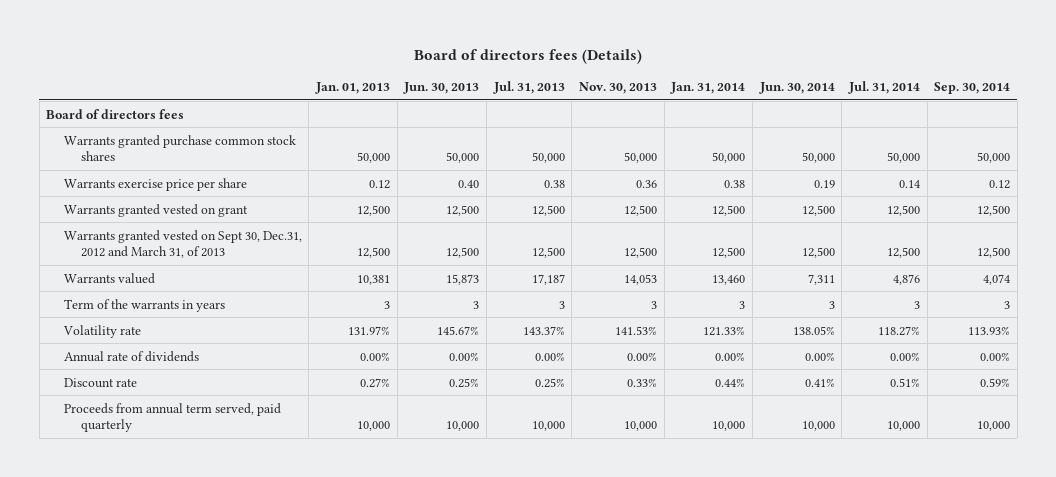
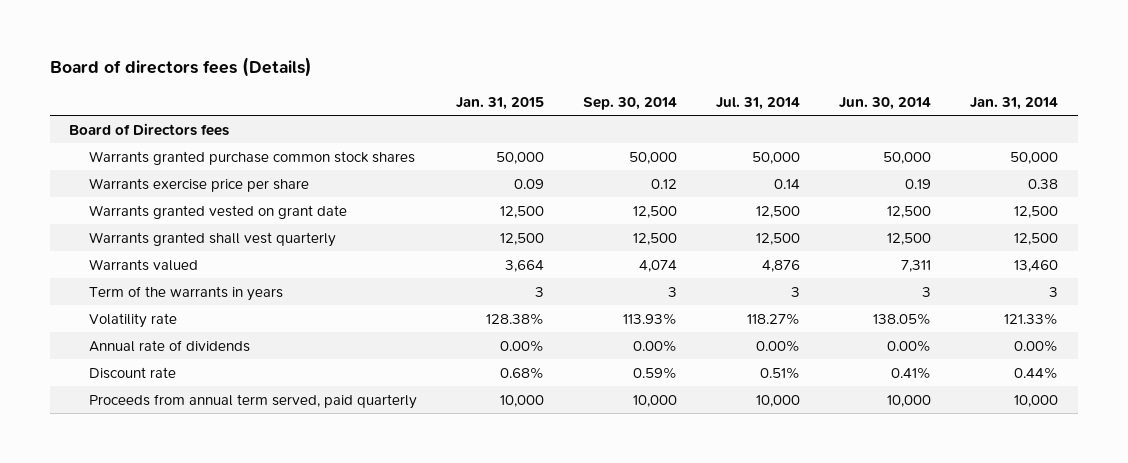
[315,81,391,94] Jan. 01, 2013 -> none
[403,81,480,94] Jun. 30, 2013 -> none
[492,80,565,94] Jul. 31, 2013 -> none
[578,81,657,94] Nov. 30, 2013 -> none
none -> [456,97,545,111] Jan. 31, 2015
[46,108,185,119] Board of directors fees -> [69,122,230,136] Board of Directors fees
[63,203,248,217] Warrants granted vested on grant -> [89,204,348,219] Warrants granted vested on grant date
[63,229,302,259] Warrants granted vested on Sept 30, Dec.31, 2012 and March 31, of 2013 -> [89,231,337,247] Warrants granted shall vest quarterly

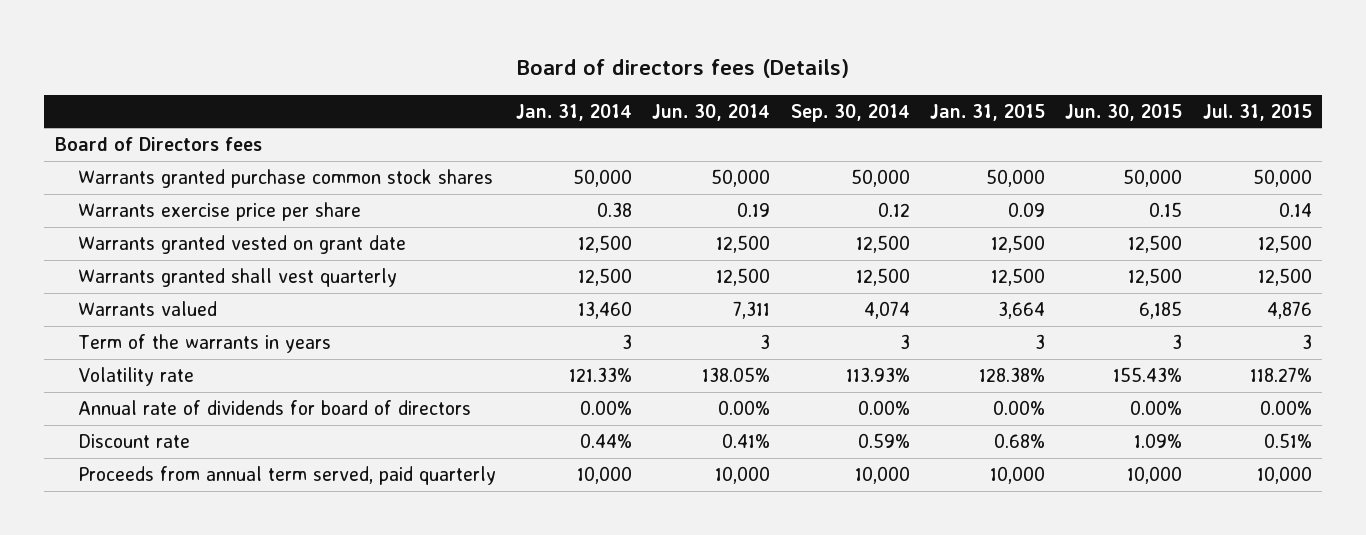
[716,97,801,111] Jul. 31, 2014 -> none
none -> [1065,103,1183,121] Jun. 30, 2015
none -> [1202,103,1312,121] Jul. 31, 2015
[89,339,251,352] Annual rate of dividends -> [77,400,471,416] Annual rate of dividends for board of directors

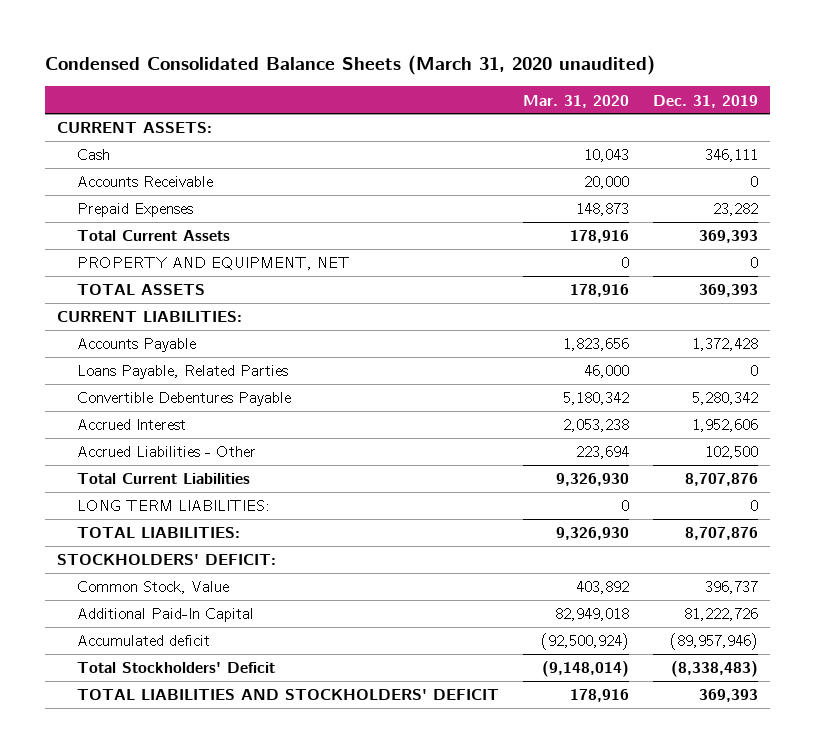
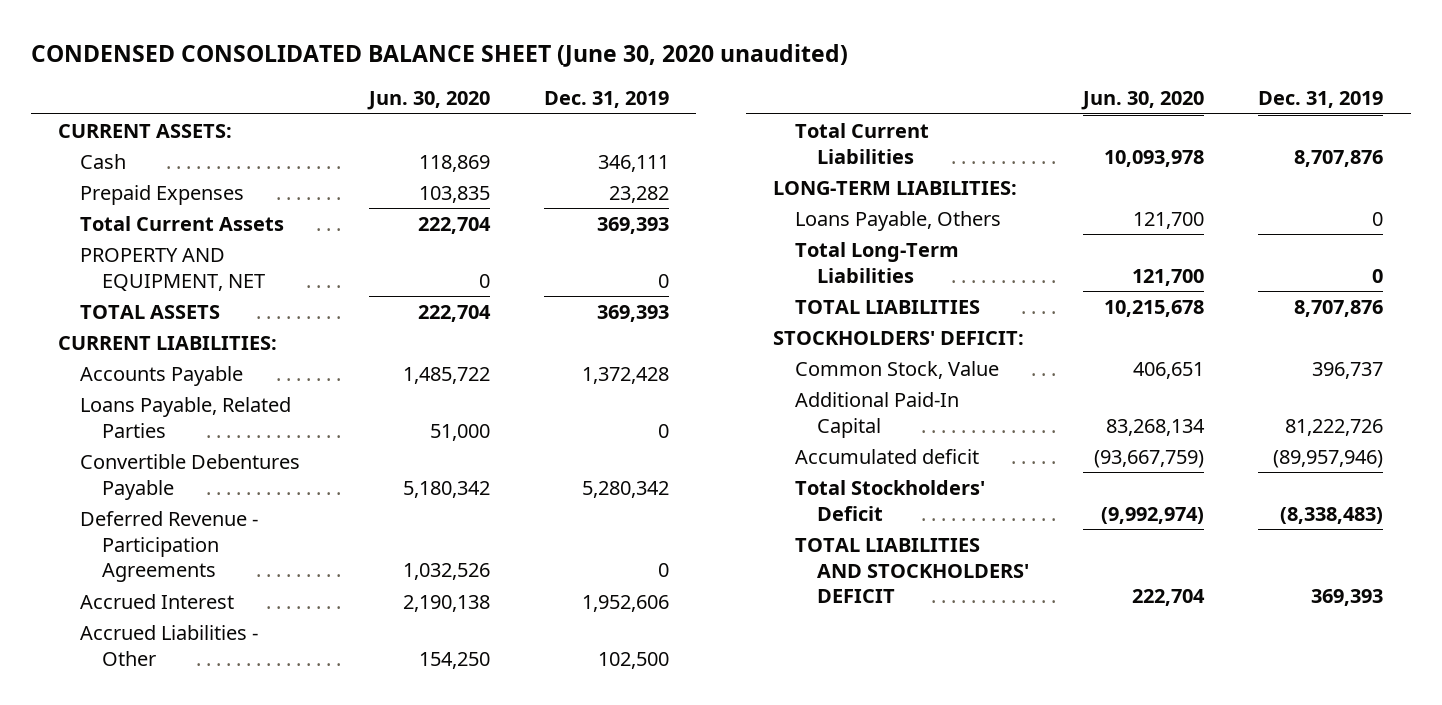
[45,55,656,76] Condensed Consolidated Balance Sheets (March 31, 2020 unaudited) -> [31,44,849,68] CONDENSED CONSOLIDATED BALANCE SHEET (June 30, 2020 unaudited)
[523,94,630,108] Mar. 31, 2020 -> none
none -> [366,91,490,111] Jun. 30, 2020
[77,176,214,188] Accounts Receivable -> none
none -> [80,510,259,583] Deferred Revenue - Participation Agreements
none -> [773,180,1018,195] LONG-TERM LIABILITIES:
none -> [795,210,1002,231] Loans Payable, Others
[77,500,271,512] LONG TERM LIABILITIES: -> [795,241,960,283] Total Long-Term Liabilities
[77,527,241,539] TOTAL LIABILITIES: -> [795,299,981,314] TOTAL LIABILITIES

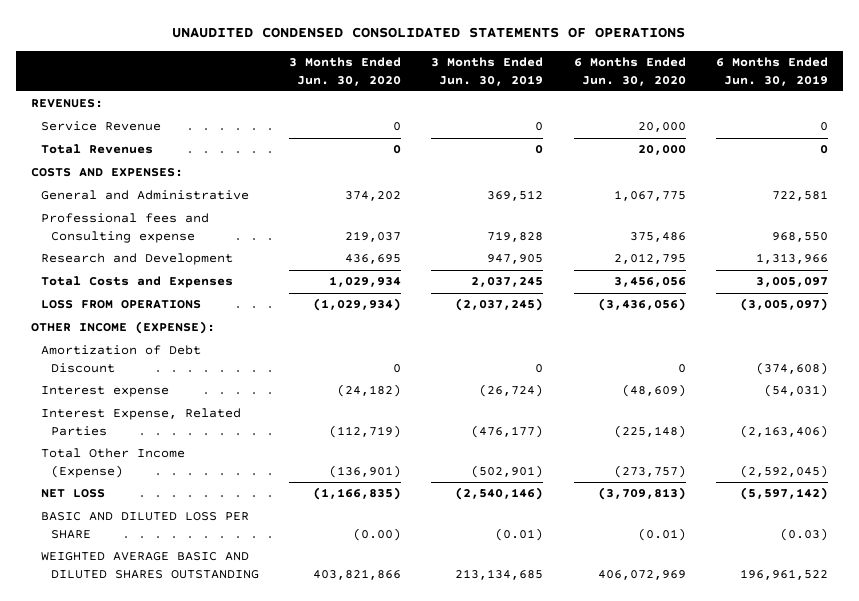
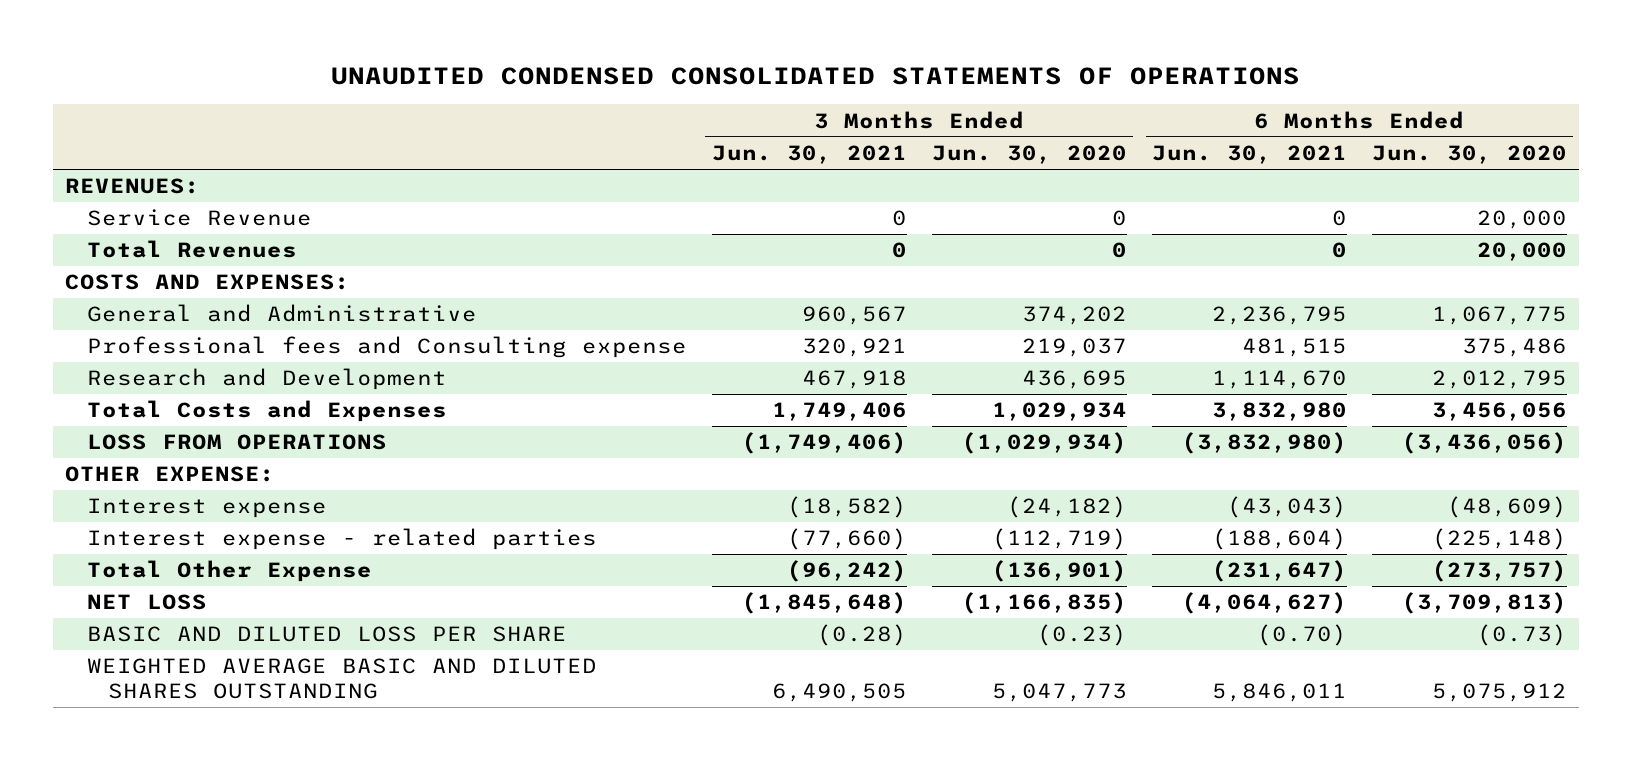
[431,57,544,86] 3 Months Ended Jun. 30, 2019 -> none
[715,57,828,86] 6 Months Ended Jun. 30, 2019 -> none
none -> [711,145,907,165] Jun. 30, 2021
none -> [1151,145,1347,165] Jun. 30, 2021
[41,345,202,373] Amortization of Debt Discount -> none
[31,321,216,335] OTHER INCOME (EXPENSE): -> [65,466,276,483] OTHER EXPENSE:
[41,408,242,436] Interest Expense, Related Parties -> [86,528,597,551] Interest expense - related parties
[41,448,186,478] Total Other Income (Expense) -> [86,560,372,583] Total Other Expense
[353,527,402,541] (0.00) -> [1036,624,1127,647] (0.23)
[637,527,686,541] (0.01) -> [1476,624,1567,647] (0.73)
[313,568,402,580] 403,821,866 -> [991,683,1127,703] 5,047,773
[597,569,686,580] 406,072,969 -> [1431,683,1567,703] 5,075,912

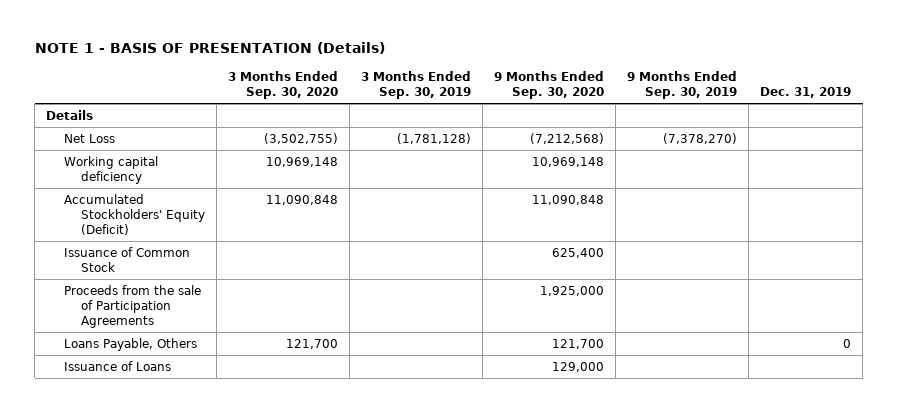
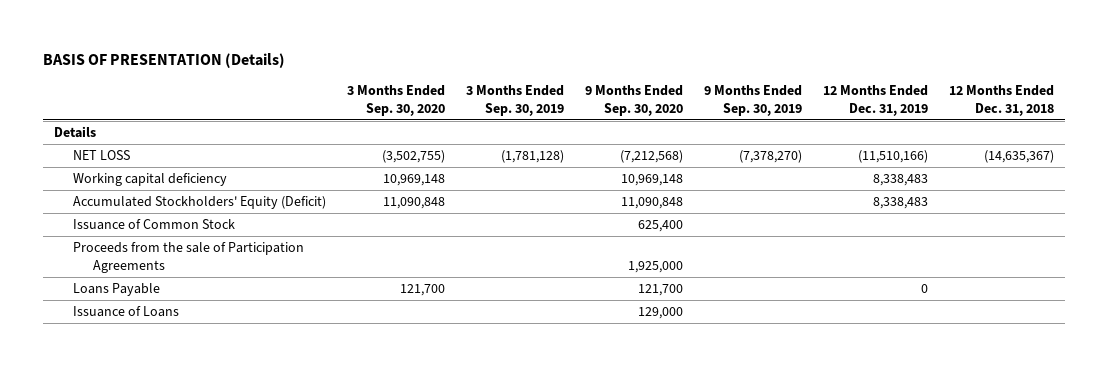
[34,42,385,55] NOTE 1 - BASIS OF PRESENTATION (Details) -> [43,53,286,69] BASIS OF PRESENTATION (Details)
[760,87,852,99] Dec. 31, 2019 -> none
none -> [823,85,929,117] 12 Months Ended Dec. 31, 2019
none -> [949,85,1055,117] 12 Months Ended Dec. 31, 2018
[63,133,115,143] Net Loss -> [73,149,131,160] NET LOSS
[63,337,197,351] Loans Payable, Others -> [73,282,161,296] Loans Payable

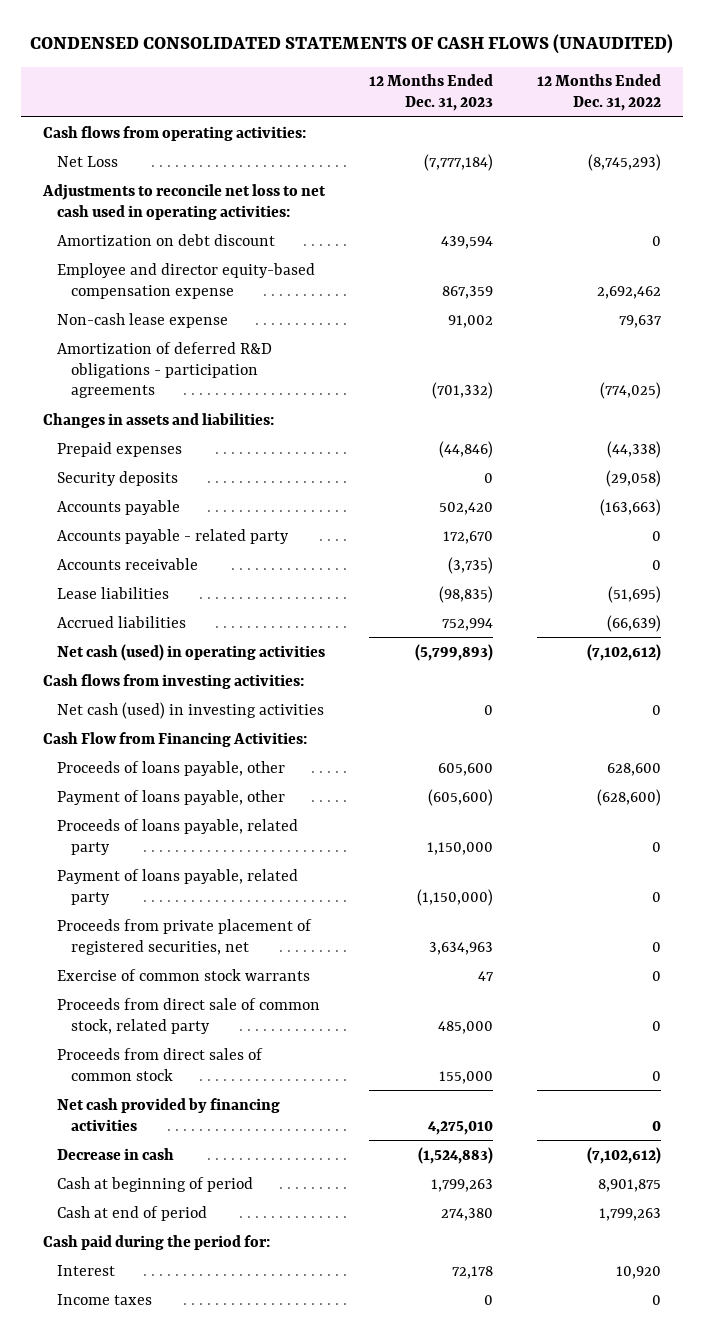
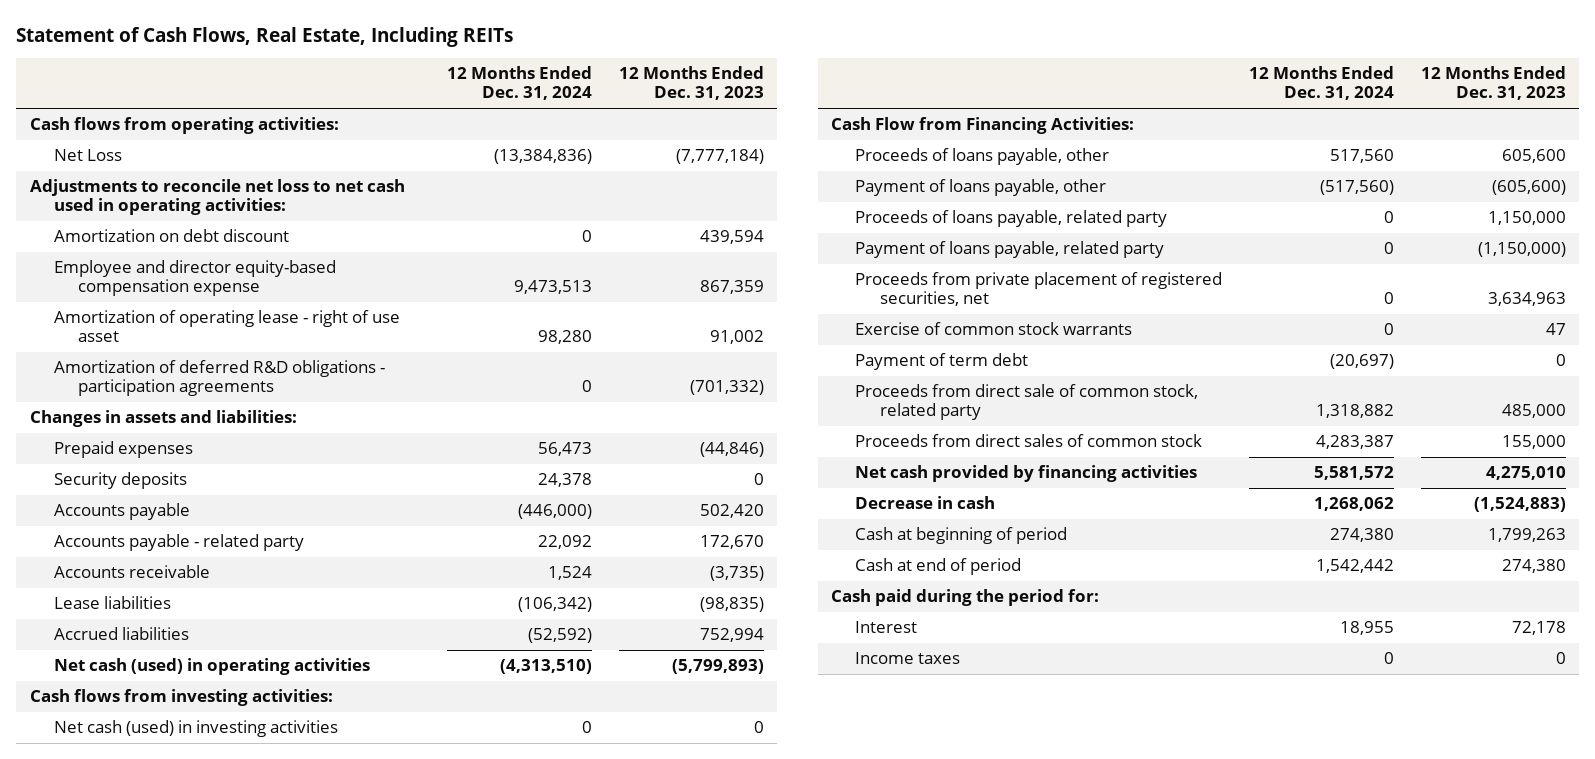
[29,33,673,54] CONDENSED CONSOLIDATED STATEMENTS OF CASH FLOWS (UNAUDITED) -> [16,26,514,47] Statement of Cash Flows, Real Estate, Including REITs
[537,74,662,112] 12 Months Ended Dec. 31, 2022 -> none
none -> [447,66,593,101] 12 Months Ended Dec. 31, 2024
[56,312,228,328] Non-cash lease expense -> [53,310,400,343] Amortization of operating lease - right of use asset
none -> [855,353,1029,371] Payment of term debt

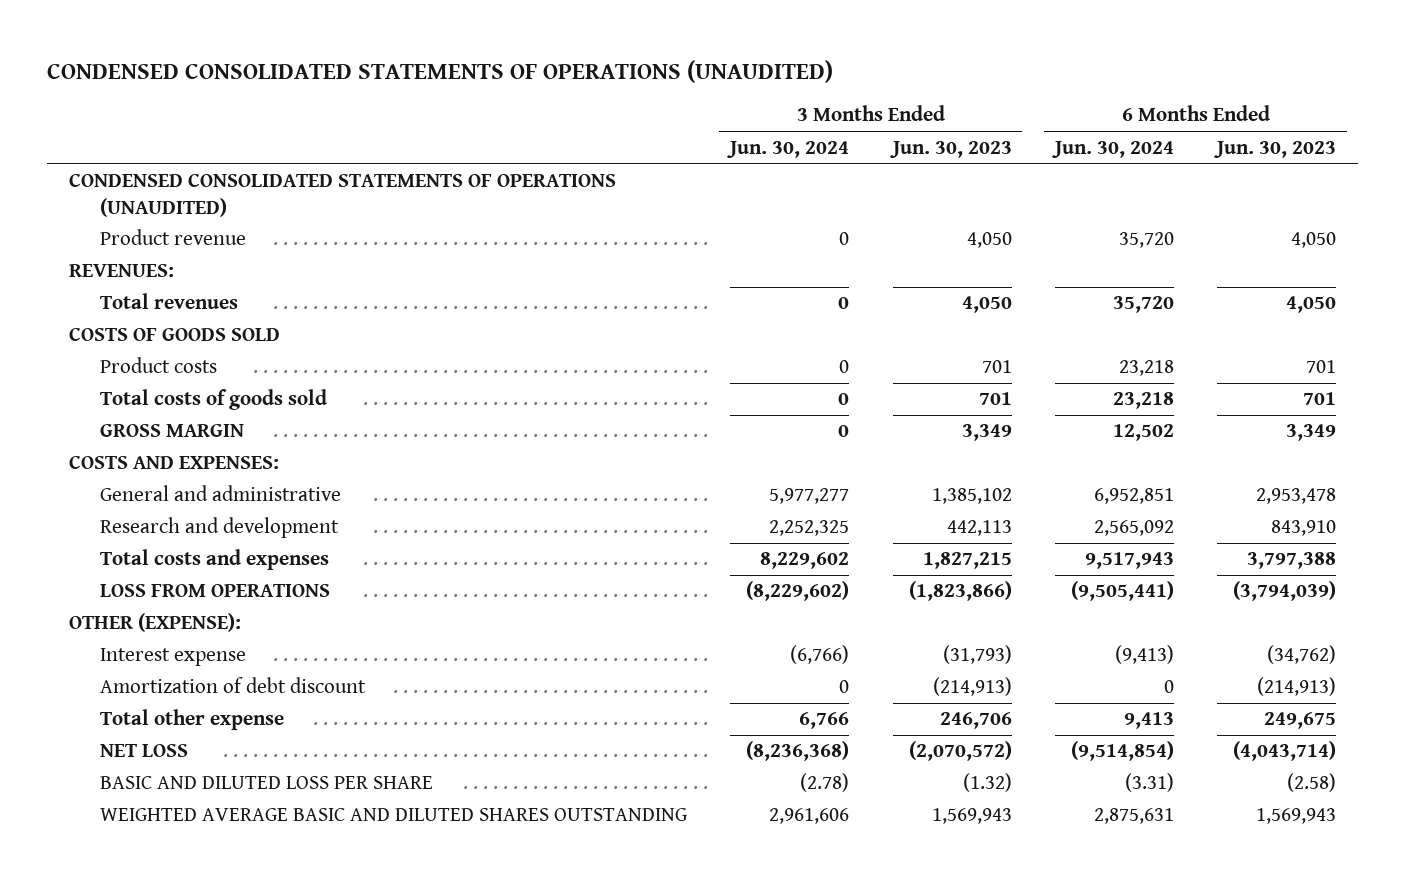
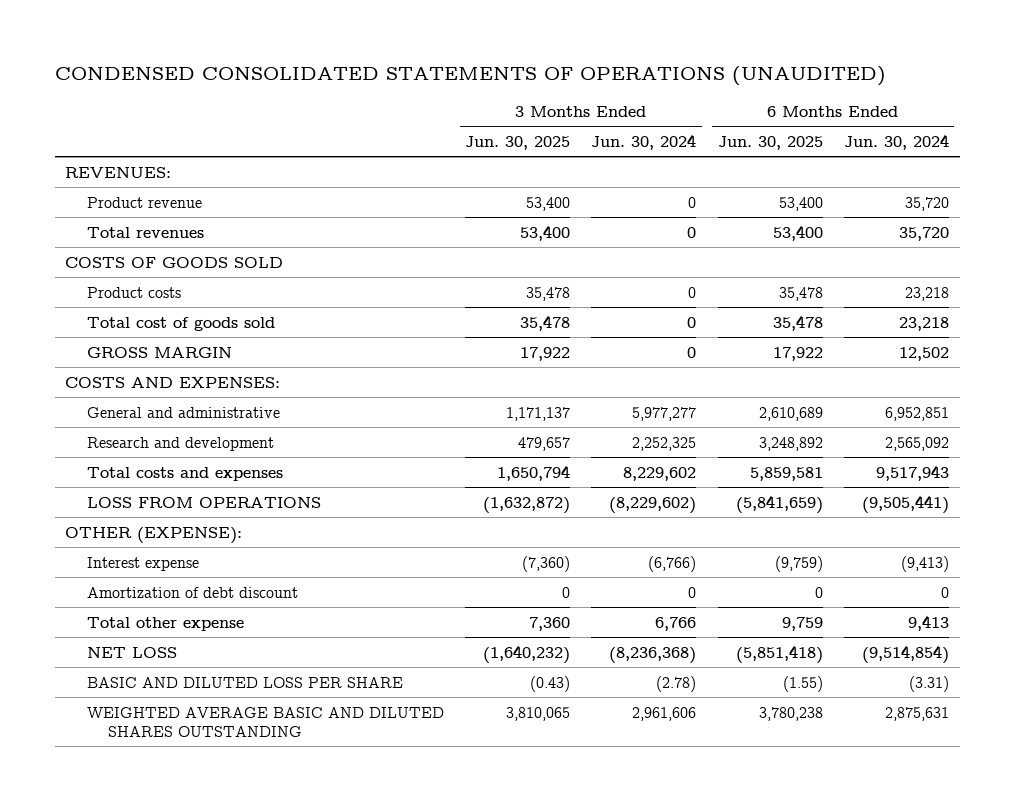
[889,140,1012,158] Jun. 30, 2023 -> none
[1214,140,1337,158] Jun. 30, 2023 -> none
none -> [465,135,571,150] Jun. 30, 2025
none -> [717,135,823,150] Jun. 30, 2025
[68,174,616,217] CONDENSED CONSOLIDATED STATEMENTS OF OPERATIONS (UNAUDITED) -> none
[99,229,246,246] Product revenue -> [86,196,202,208] Product revenue
[99,389,327,411] Total costs of goods sold -> [86,316,275,331] Total cost of goods sold

